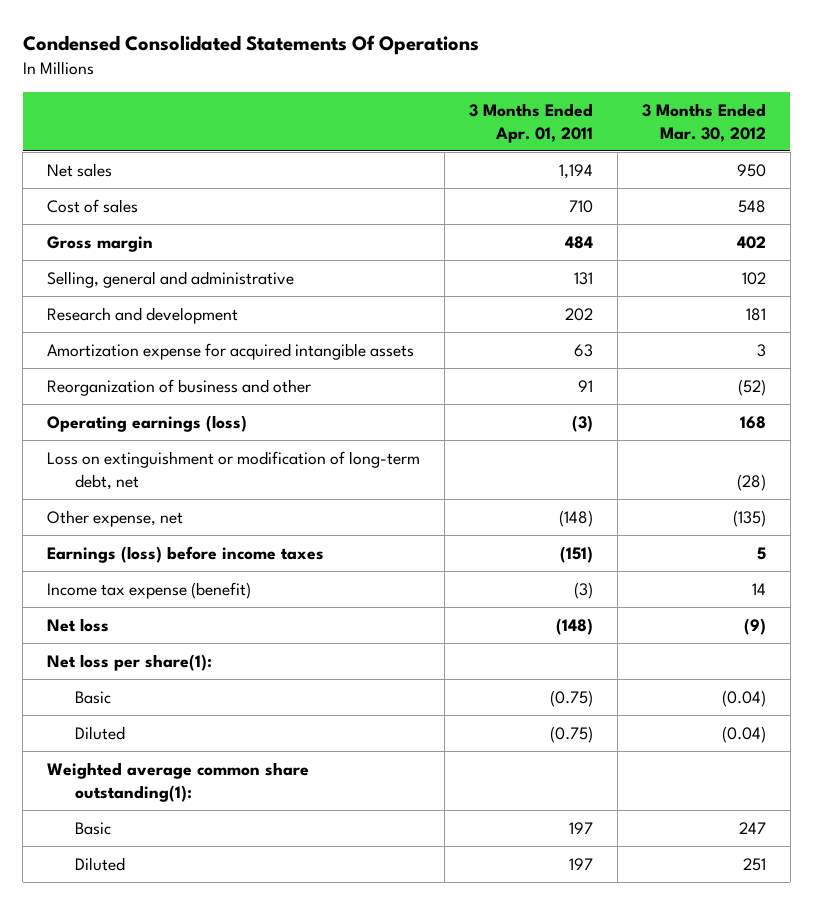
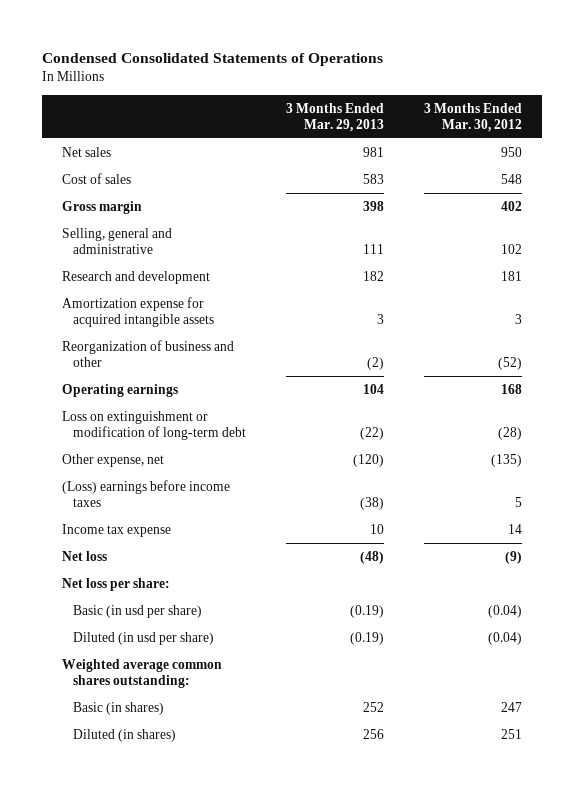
[22,35,479,56] Condensed Consolidated Statements Of Operations -> [41,52,383,66] Condensed Consolidated Statements of Operations
[468,102,593,143] 3 Months Ended Apr. 01, 2011 -> none
none -> [285,102,384,133] 3 Months Ended Mar. 29, 2013
[47,415,248,433] Operating earnings (loss) -> [61,383,178,397] Operating earnings
[47,451,421,490] Loss on extinguishment or modification of long-term debt, net -> [61,410,246,441] Loss on extinguishment or modification of long-term debt
[47,546,325,564] Earnings (loss) before income taxes -> [61,479,230,508] (Loss) earnings before income taxes
[47,582,252,600] Income tax expense (benefit) -> [61,523,171,537] Income tax expense
[47,654,213,672] Net loss per share(1): -> [61,577,170,591] Net loss per share:
[74,691,111,705] Basic -> [72,604,202,618] Basic (in usd per share)
[74,726,125,741] Diluted -> [72,631,214,645] Diluted (in usd per share)
[47,762,310,802] Weighted average common share outstanding(1): -> [61,658,222,689] Weighted average common shares outstanding:
[74,822,111,836] Basic -> [72,701,164,715] Basic (in shares)
[74,857,125,872] Diluted -> [72,728,176,742] Diluted (in shares)

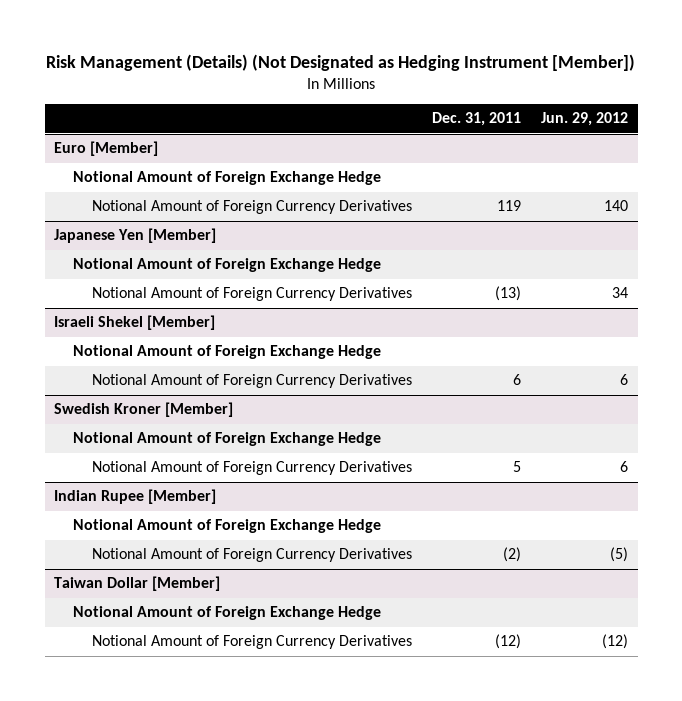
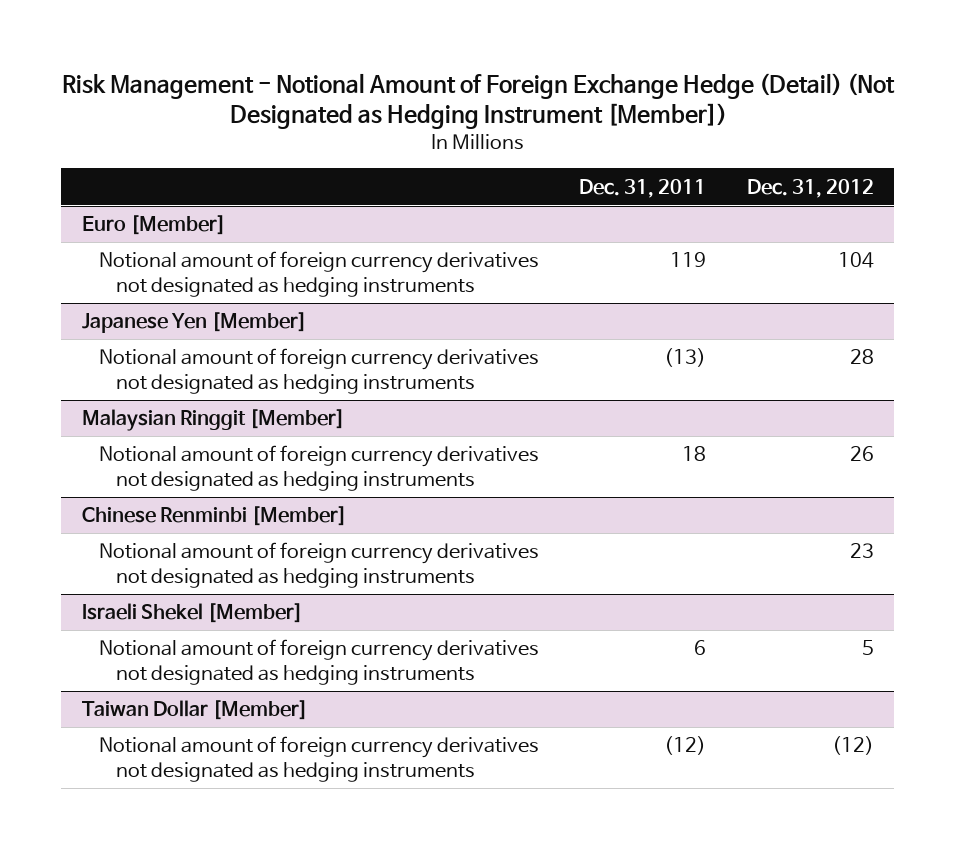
[46,54,636,72] Risk Management (Details) (Not Designated as Hedging Instrument [Member]) -> [61,72,895,130] Risk Management - Notional Amount of Foreign Exchange Hedge (Detail) (Not Designated as Hedging Instrument [Member])
[540,112,628,127] Jun. 29, 2012 -> none
none -> [746,178,874,198] Dec. 31, 2012
[73,171,382,186] Notional Amount of Foreign Exchange Hedge -> none
[92,200,413,215] Notional Amount of Foreign Currency Derivatives -> [98,251,539,297] Notional amount of foreign currency derivatives not designated as hedging instruments
[73,258,382,273] Notional Amount of Foreign Exchange Hedge -> none
[92,287,413,302] Notional Amount of Foreign Currency Derivatives -> [98,348,539,394] Notional amount of foreign currency derivatives not designated as hedging instruments
none -> [81,409,345,432] Malaysian Ringgit [Member]
none -> [98,445,539,491] Notional amount of foreign currency derivatives not designated as hedging instruments
none -> [81,506,347,527] Chinese Renminbi [Member]
none -> [98,542,539,588] Notional amount of foreign currency derivatives not designated as hedging instruments
[73,345,382,360] Notional Amount of Foreign Exchange Hedge -> none
[54,402,234,418] Swedish Kroner [Member] -> none
[73,432,382,447] Notional Amount of Foreign Exchange Hedge -> none
[92,461,413,476] Notional Amount of Foreign Currency Derivatives -> none
[54,489,217,505] Indian Rupee [Member] -> none
[73,519,382,534] Notional Amount of Foreign Exchange Hedge -> none
[92,548,413,563] Notional Amount of Foreign Currency Derivatives -> none
[92,374,413,389] Notional Amount of Foreign Currency Derivatives -> [98,639,539,685] Notional amount of foreign currency derivatives not designated as hedging instruments
[73,606,382,621] Notional Amount of Foreign Exchange Hedge -> none
[92,635,413,650] Notional Amount of Foreign Currency Derivatives -> [98,736,539,782] Notional amount of foreign currency derivatives not designated as hedging instruments

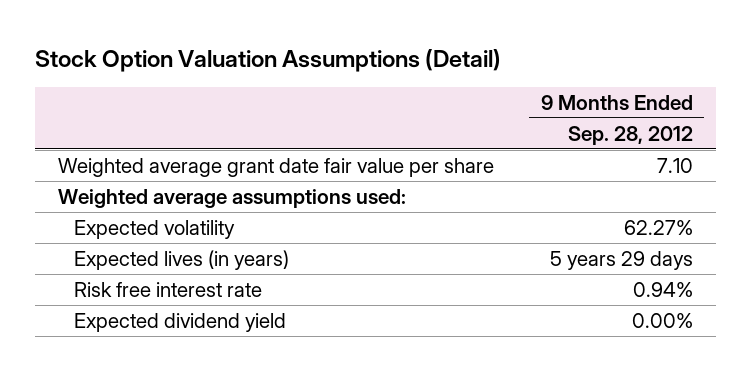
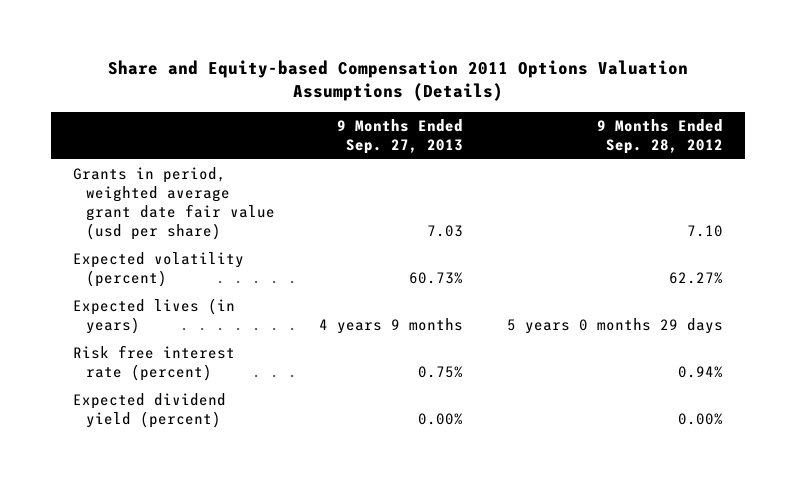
[34,48,501,72] Stock Option Valuation Assumptions (Detail) -> [108,60,689,102] Share and Equity-based Compensation 2011 Options Valuation Assumptions (Details)
none -> [337,119,464,155] 9 Months Ended Sep. 27, 2013
[58,188,407,208] Weighted average assumptions used: -> none
[58,157,495,177] Weighted average grant date fair value per share -> [73,167,276,240] Grants in period, weighted average grant date fair value (usd per share)
[73,219,235,239] Expected volatility -> [73,252,245,288] Expected volatility (percent)
[549,250,693,270] 5 years 29 days -> [507,318,724,335] 5 years 0 months 29 days
[73,281,262,297] Risk free interest rate -> [73,345,236,382] Risk free interest rate (percent)
[73,312,286,332] Expected dividend yield -> [73,393,227,429] Expected dividend yield (percent)

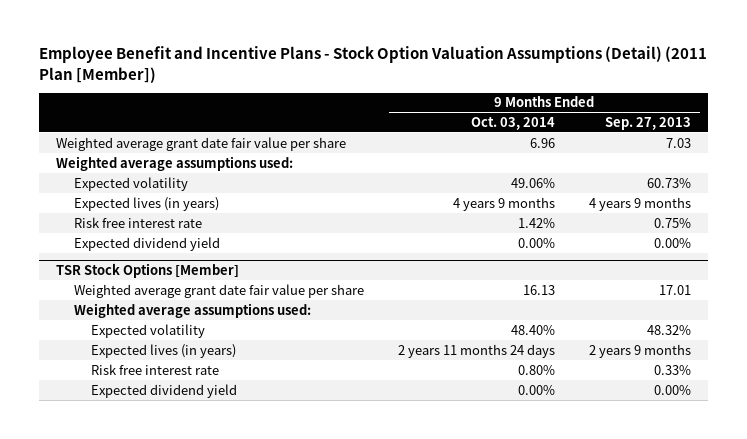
[108,60,689,102] Share and Equity-based Compensation 2011 Options Valuation Assumptions (Details) -> [38,46,707,83] Employee Benefit and Incentive Plans - Stock Option Valuation Assumptions (Detail) (2011 Plan [Member])
[597,119,724,155] 9 Months Ended Sep. 28, 2012 -> none
none -> [470,116,555,130] Oct. 03, 2014
[73,167,276,240] Grants in period, weighted average grant date fair value (usd per share) -> [55,136,346,151] Weighted average grant date fair value per share
none -> [55,155,293,171] Weighted average assumptions used:
[73,252,245,288] Expected volatility (percent) -> [73,176,188,191] Expected volatility
[73,345,236,382] Risk free interest rate (percent) -> [73,216,202,228] Risk free interest rate
[73,393,227,429] Expected dividend yield (percent) -> [73,236,220,251] Expected dividend yield
none -> [55,263,239,279] TSR Stock Options [Member]
none -> [73,283,364,298] Weighted average grant date fair value per share
none -> [73,302,311,318] Weighted average assumptions used:
none -> [91,323,206,338] Expected volatility
none -> [91,343,237,358] Expected lives (in years)
none -> [91,363,220,375] Risk free interest rate
none -> [91,383,238,398] Expected dividend yield

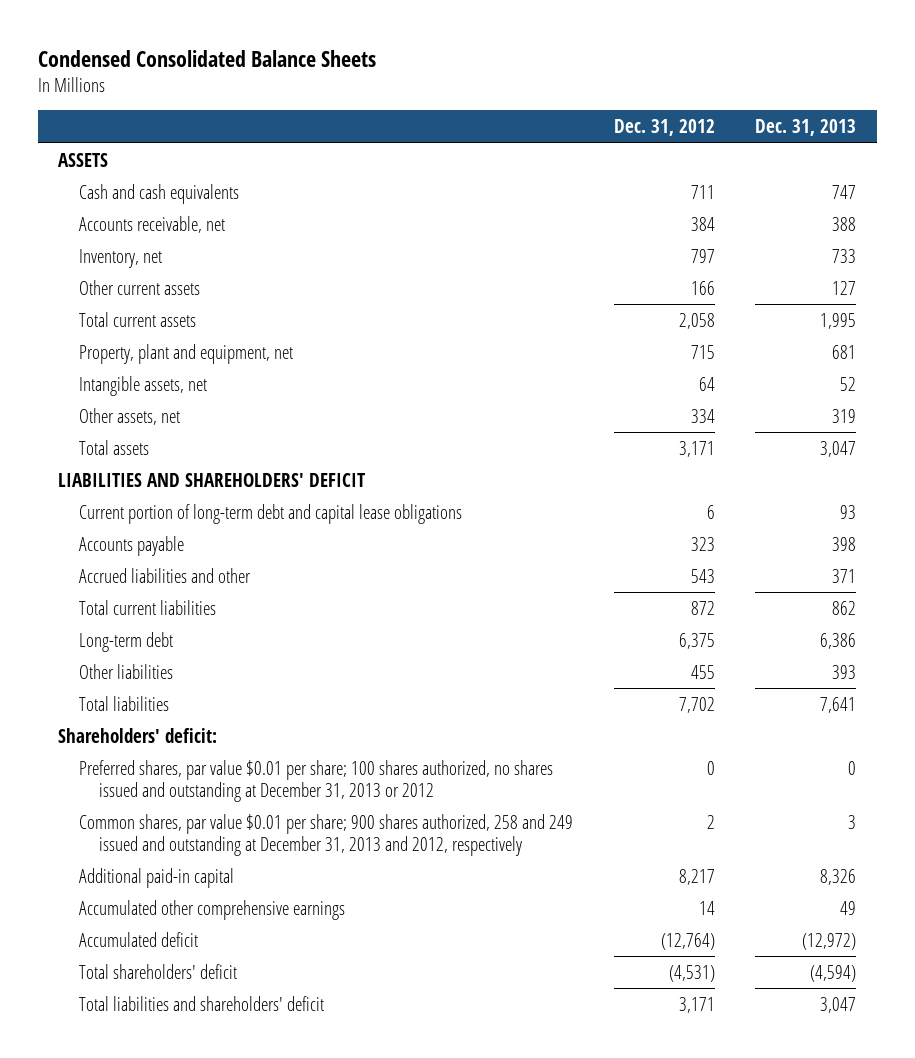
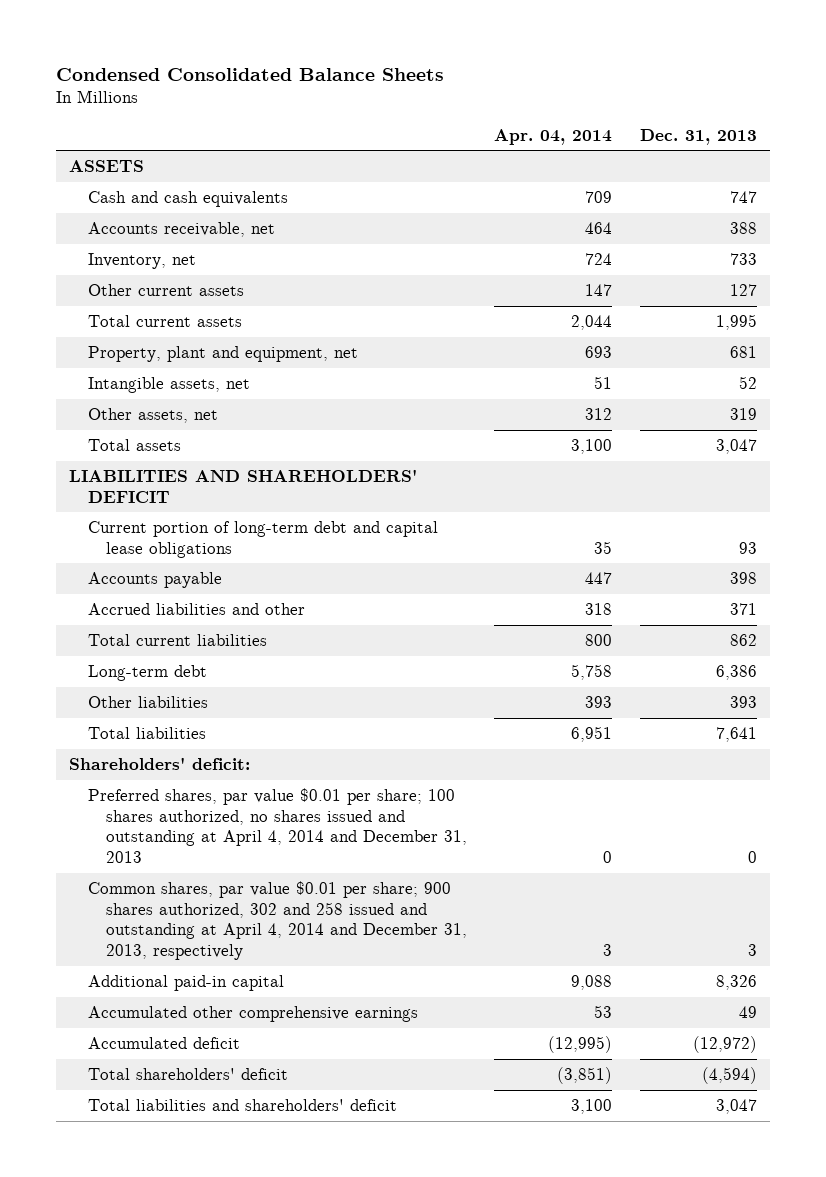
[613,119,715,137] Dec. 31, 2012 -> none
none -> [494,128,613,145] Apr. 04, 2014
[78,759,553,802] Preferred shares, par value $0.01 per share; 100 shares authorized, no shares issued and outstanding at December 31, 2013 or 2012 -> [87,788,468,863] Preferred shares, par value $0.01 per share; 100 shares authorized, no shares issued and outstanding at April 4, 2014 and December 31, 2013
[78,813,573,856] Common shares, par value $0.01 per share; 900 shares authorized, 258 and 249 issued and outstanding at December 31, 2013 and 2012, respectively -> [87,881,468,960] Common shares, par value $0.01 per share; 900 shares authorized, 302 and 258 issued and outstanding at April 4, 2014 and December 31, 2013, respectively

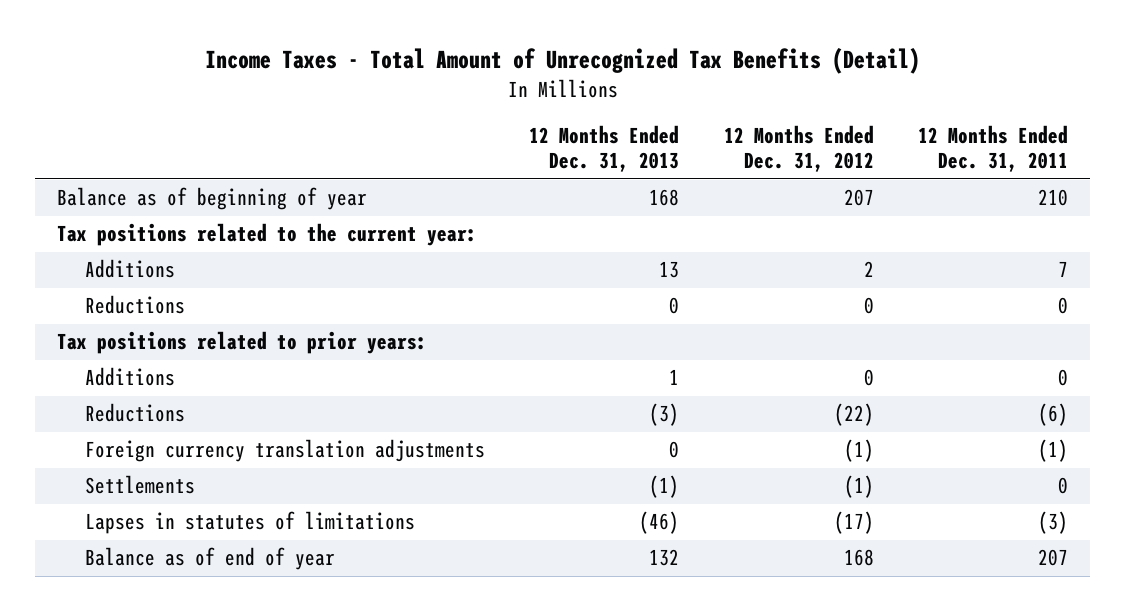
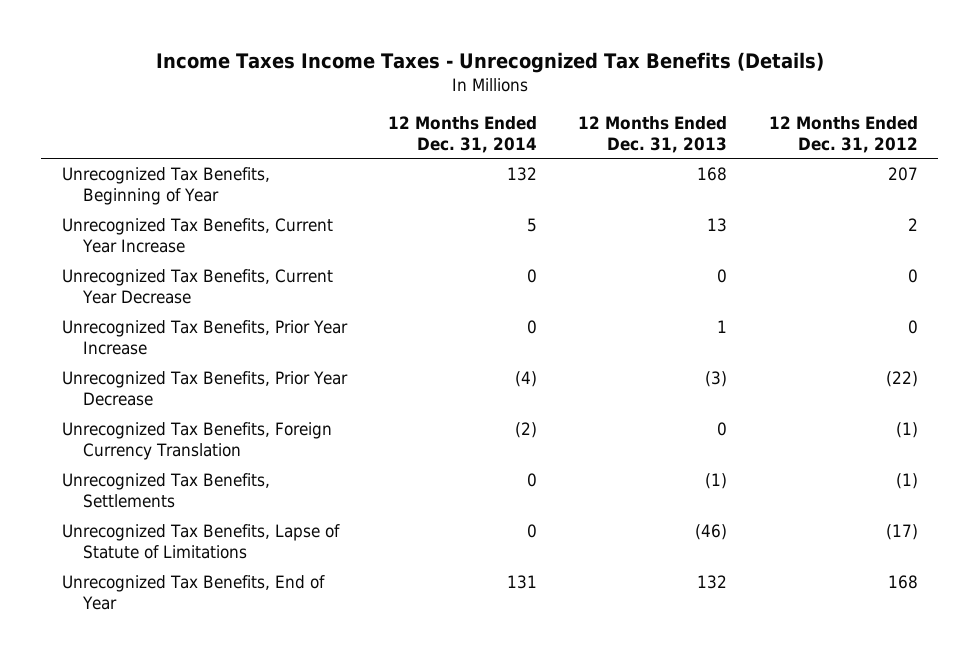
[204,47,920,75] Income Taxes - Total Amount of Unrecognized Tax Benefits (Detail) -> [155,51,824,73] Income Taxes Income Taxes - Unrecognized Tax Benefits (Details)
[918,125,1069,173] 12 Months Ended Dec. 31, 2011 -> none
none -> [387,115,537,154] 12 Months Ended Dec. 31, 2014
[57,223,478,247] Tax positions related to the current year: -> none
[57,331,428,355] Tax positions related to prior years: -> none
[57,187,368,211] Balance as of beginning of year -> [61,166,270,206] Unrecognized Tax Benefits, Beginning of Year
[84,259,175,279] Additions -> [61,217,333,254] Unrecognized Tax Benefits, Current Year Increase
[84,295,185,315] Reductions -> [61,268,333,305] Unrecognized Tax Benefits, Current Year Decrease
[84,367,175,387] Additions -> [61,319,348,356] Unrecognized Tax Benefits, Prior Year Increase
[84,403,185,423] Reductions -> [61,370,348,407] Unrecognized Tax Benefits, Prior Year Decrease
[84,439,485,463] Foreign currency translation adjustments -> [61,421,332,461] Unrecognized Tax Benefits, Foreign Currency Translation
[84,475,195,495] Settlements -> [61,472,270,509] Unrecognized Tax Benefits, Settlements
[84,511,415,535] Lapses in statutes of limitations -> [61,523,340,560] Unrecognized Tax Benefits, Lapse of Statute of Limitations
[84,547,335,571] Balance as of end of year -> [61,574,325,611] Unrecognized Tax Benefits, End of Year

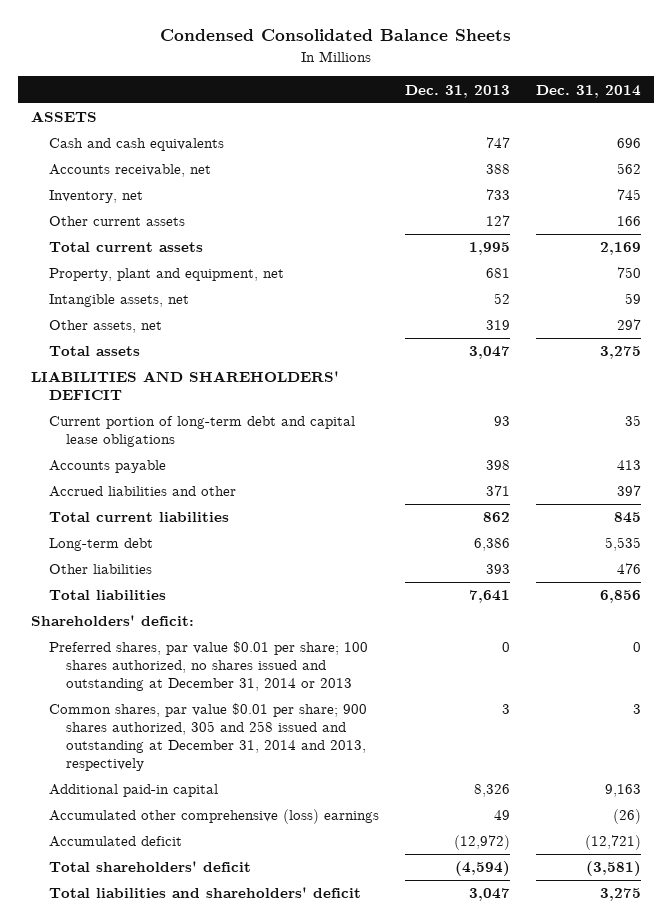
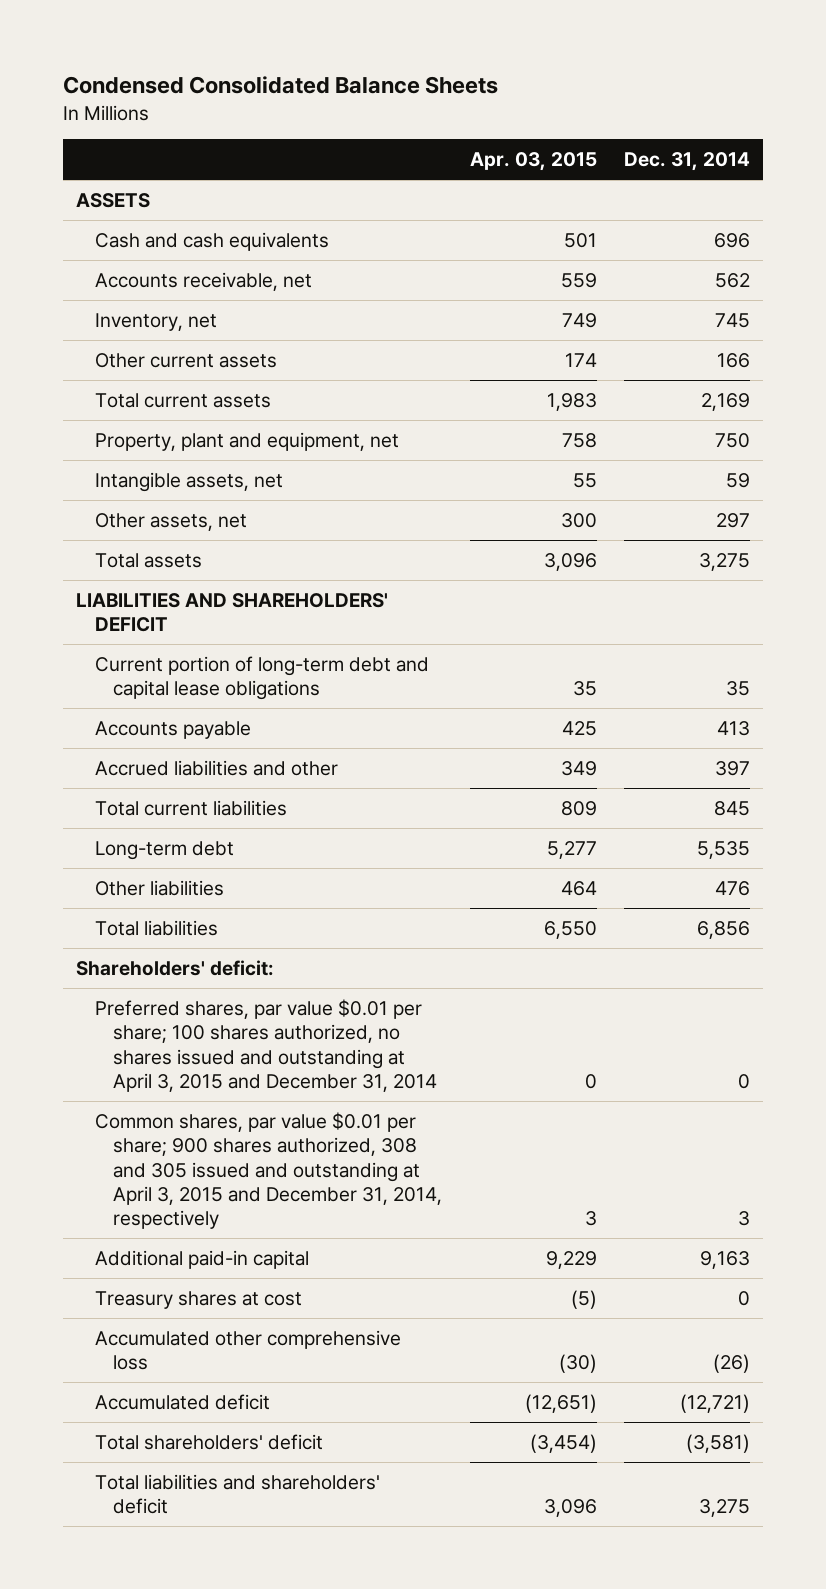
[404,84,510,98] Dec. 31, 2013 -> none
none -> [469,152,597,172] Apr. 03, 2015
[48,641,368,691] Preferred shares, par value $0.01 per share; 100 shares authorized, no shares issued and outstanding at December 31, 2014 or 2013 -> [94,998,438,1093] Preferred shares, par value $0.01 per share; 100 shares authorized, no shares issued and outstanding at April 3, 2015 and December 31, 2014
[48,703,367,771] Common shares, par value $0.01 per share; 900 shares authorized, 305 and 258 issued and outstanding at December 31, 2014 and 2013, respectively -> [94,1111,443,1230] Common shares, par value $0.01 per share; 900 shares authorized, 308 and 305 issued and outstanding at April 3, 2015 and December 31, 2014, respectively
none -> [94,1290,302,1309] Treasury shares at cost
[48,809,379,825] Accumulated other comprehensive (loss) earnings -> [94,1329,401,1371] Accumulated other comprehensive loss

